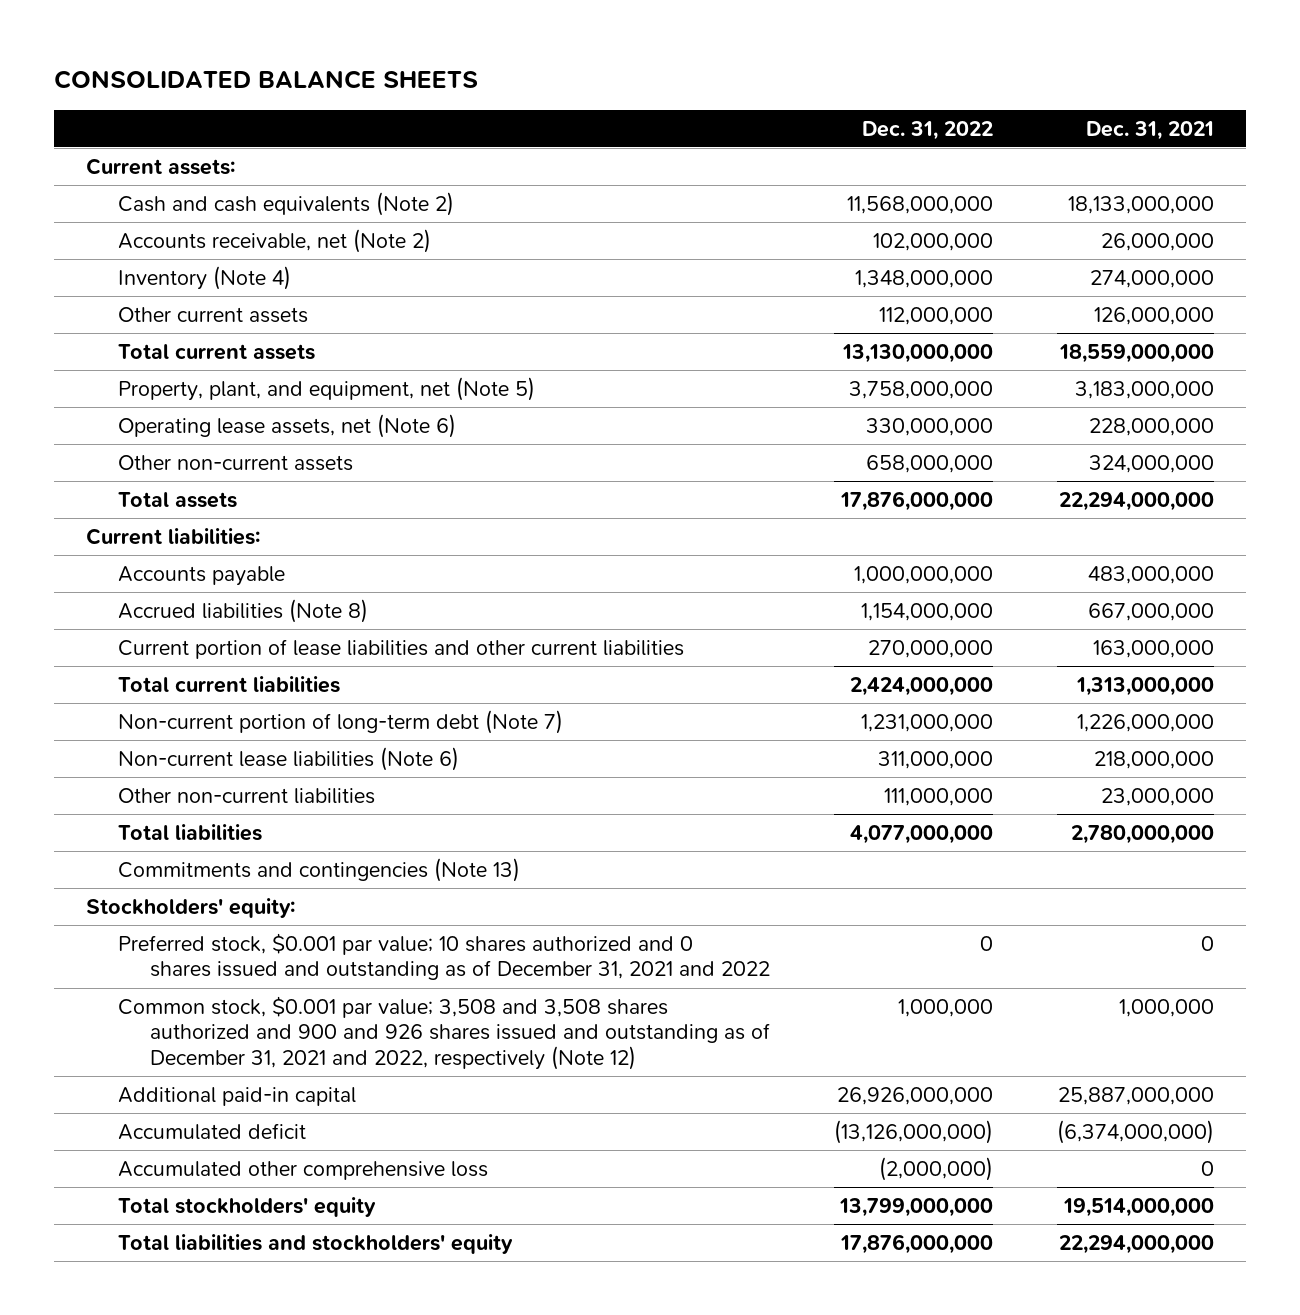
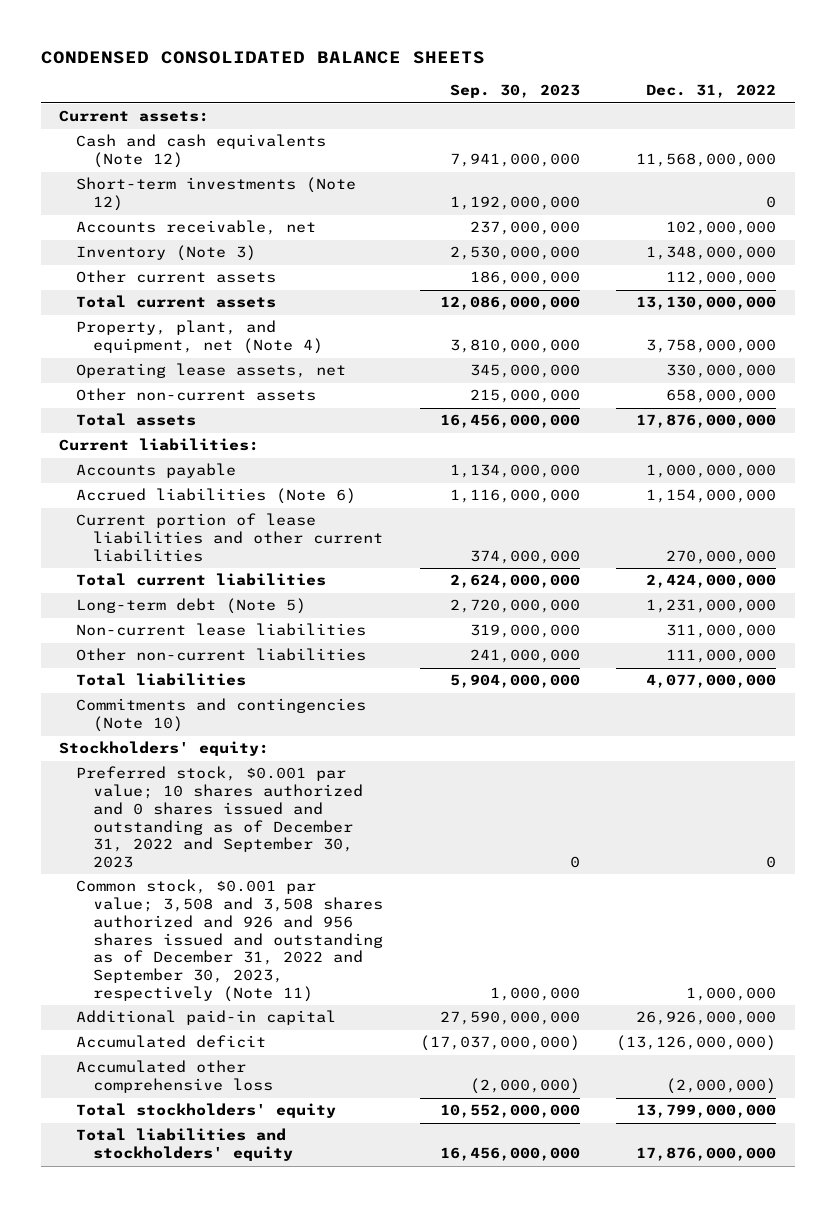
[54,70,479,90] CONSOLIDATED BALANCE SHEETS -> [41,51,486,65] CONDENSED CONSOLIDATED BALANCE SHEETS
[1085,120,1214,140] Dec. 31, 2021 -> none
none -> [449,84,580,99] Sep. 30, 2023
[118,191,455,216] Cash and cash equivalents (Note 2) -> [76,134,327,169] Cash and cash equivalents (Note 12)
none -> [76,177,357,212] Short-term investments (Note 12)
[118,228,432,253] Accounts receivable, net (Note 2) -> [76,220,317,236] Accounts receivable, net
[118,265,292,290] Inventory (Note 4) -> [76,245,257,262] Inventory (Note 3)
[118,376,536,401] Property, plant, and equipment, net (Note 5) -> [76,320,324,355] Property, plant, and equipment, net (Note 4)
[118,413,457,438] Operating lease assets, net (Note 6) -> [76,363,347,379] Operating lease assets, net
[118,598,369,623] Accrued liabilities (Note 8) -> [76,488,357,505] Accrued liabilities (Note 6)
[118,709,564,734] Non-current portion of long-term debt (Note 7) -> [76,598,307,615] Long-term debt (Note 5)
[118,746,460,771] Non-current lease liabilities (Note 6) -> [76,623,367,637] Non-current lease liabilities
[118,857,521,882] Commitments and contingencies (Note 13) -> [76,698,367,733] Commitments and contingencies (Note 10)
[118,932,770,981] Preferred stock, $0.001 par value; 10 shares authorized and 0 shares issued and outstanding as of December 31, 2021 and 2022 -> [76,766,364,868] Preferred stock, $0.001 par value; 10 shares authorized and 0 shares issued and outstanding as of December 31, 2022 and September 30, 2023
[118,995,770,1070] Common stock, $0.001 par value; 3,508 and 3,508 shares authorized and 900 and 926 shares issued and outstanding as of December 31, 2021 and 2022, respectively (Note 12) -> [76,879,384,1002] Common stock, $0.001 par value; 3,508 and 3,508 shares authorized and 926 and 956 shares issued and outstanding as of December 31, 2022 and September 30, 2023, respectively (Note 11)

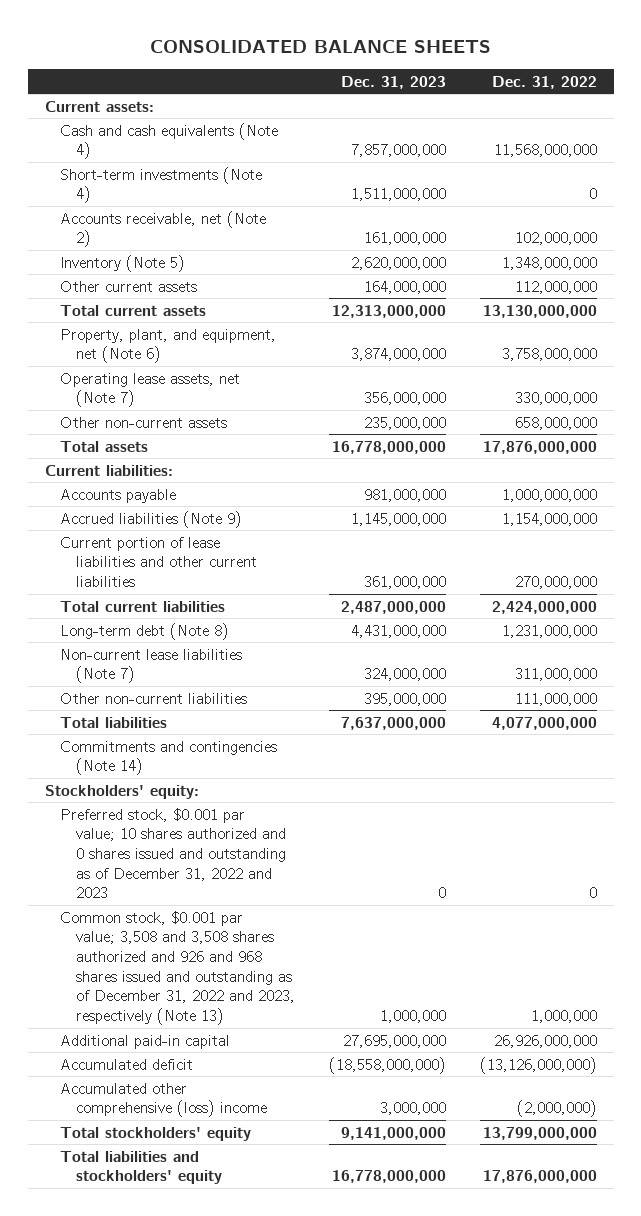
[41,51,486,65] CONDENSED CONSOLIDATED BALANCE SHEETS -> [149,39,491,53] CONSOLIDATED BALANCE SHEETS
[449,84,580,99] Sep. 30, 2023 -> none
none -> [340,75,446,89] Dec. 31, 2023
[76,134,327,169] Cash and cash equivalents (Note 12) -> [60,122,279,160] Cash and cash equivalents (Note 4)
[76,177,357,212] Short-term investments (Note 12) -> [60,166,263,204] Short-term investments (Note 4)
[76,220,317,236] Accounts receivable, net -> [60,210,267,248] Accounts receivable, net (Note 2)
[76,245,257,262] Inventory (Note 3) -> [60,254,186,272] Inventory (Note 5)
[76,320,324,355] Property, plant, and equipment, net (Note 4) -> [60,328,277,364] Property, plant, and equipment, net (Note 6)
[76,363,347,379] Operating lease assets, net -> [60,372,241,408] Operating lease assets, net (Note 7)
[76,488,357,505] Accrued liabilities (Note 6) -> [60,510,243,528] Accrued liabilities (Note 9)
[76,598,307,615] Long-term debt (Note 5) -> [60,622,230,640] Long-term debt (Note 8)
[76,623,367,637] Non-current lease liabilities -> [60,648,243,684] Non-current lease liabilities (Note 7)
[76,698,367,733] Commitments and contingencies (Note 10) -> [60,740,278,776] Commitments and contingencies (Note 14)
[76,766,364,868] Preferred stock, $0.001 par value; 10 shares authorized and 0 shares issued and outstanding as of December 31, 2022 and September 30, 2023 -> [60,807,286,899] Preferred stock, $0.001 par value; 10 shares authorized and 0 shares issued and outstanding as of December 31, 2022 and 2023
[76,879,384,1002] Common stock, $0.001 par value; 3,508 and 3,508 shares authorized and 926 and 956 shares issued and outstanding as of December 31, 2022 and September 30, 2023, respectively (Note 11) -> [60,910,295,1026] Common stock, $0.001 par value; 3,508 and 3,508 shares authorized and 926 and 968 shares issued and outstanding as of December 31, 2022 and 2023, respectively (Note 13)
[76,1060,274,1094] Accumulated other comprehensive loss -> [60,1082,267,1118] Accumulated other comprehensive (loss) income

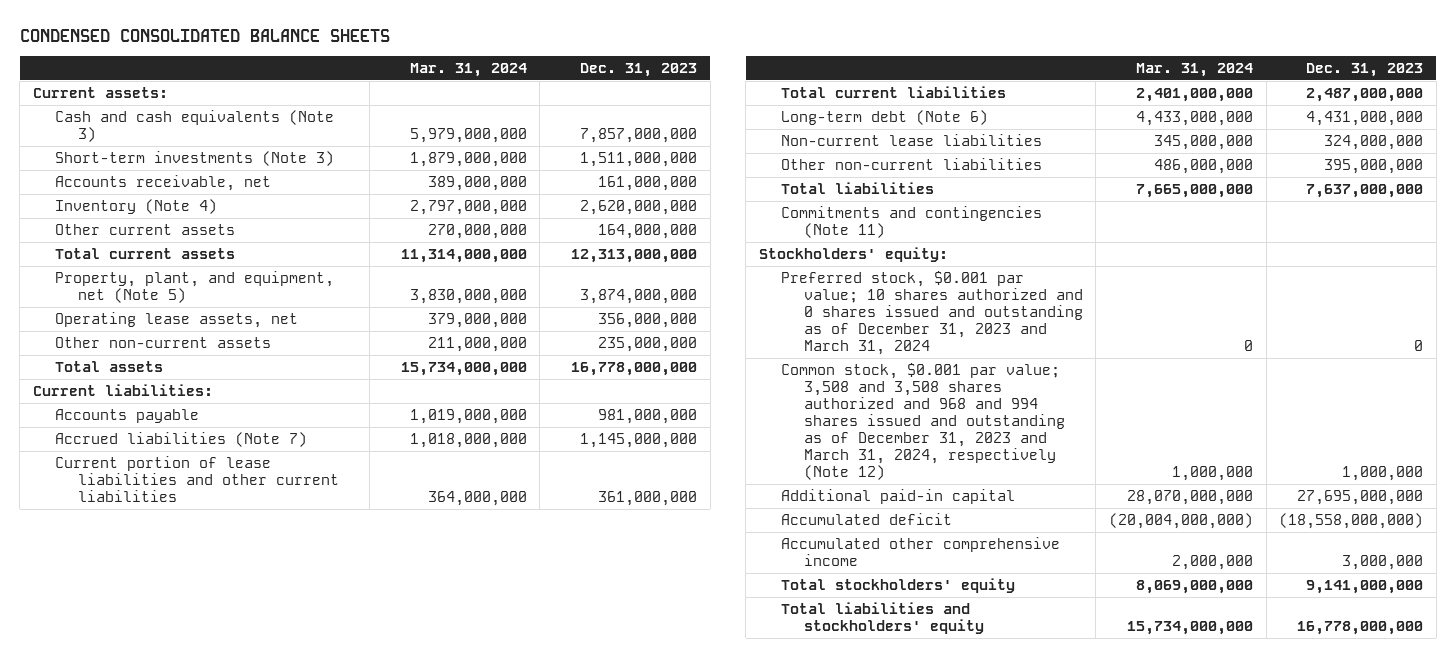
[149,39,491,53] CONSOLIDATED BALANCE SHEETS -> [19,29,390,43] CONDENSED CONSOLIDATED BALANCE SHEETS
[491,75,597,89] Dec. 31, 2022 -> none
none -> [409,63,527,78] Mar. 31, 2024
[60,122,279,160] Cash and cash equivalents (Note 4) -> [55,109,335,142] Cash and cash equivalents (Note 3)
[60,166,263,204] Short-term investments (Note 4) -> [55,150,335,166] Short-term investments (Note 3)
[60,210,267,248] Accounts receivable, net (Note 2) -> [55,174,272,191] Accounts receivable, net
[60,254,186,272] Inventory (Note 5) -> [55,198,218,214] Inventory (Note 4)
[60,328,277,364] Property, plant, and equipment, net (Note 6) -> [55,270,335,303] Property, plant, and equipment, net (Note 5)
[60,372,241,408] Operating lease assets, net (Note 7) -> [55,311,299,328] Operating lease assets, net
[60,510,243,528] Accrued liabilities (Note 9) -> [55,431,308,447] Accrued liabilities (Note 7)
[60,622,230,640] Long-term debt (Note 8) -> [781,109,989,125] Long-term debt (Note 6)
[60,648,243,684] Non-current lease liabilities (Note 7) -> [781,133,1043,146] Non-current lease liabilities
[60,740,278,776] Commitments and contingencies (Note 14) -> [781,205,1043,238] Commitments and contingencies (Note 11)
[60,807,286,899] Preferred stock, $0.001 par value; 10 shares authorized and 0 shares issued and outstanding as of December 31, 2022 and 2023 -> [781,270,1083,355] Preferred stock, $0.001 par value; 10 shares authorized and 0 shares issued and outstanding as of December 31, 2023 and March 31, 2024
[60,910,295,1026] Common stock, $0.001 par value; 3,508 and 3,508 shares authorized and 926 and 968 shares issued and outstanding as of December 31, 2022 and 2023, respectively (Note 13) -> [781,362,1065,480] Common stock, $0.001 par value; 3,508 and 3,508 shares authorized and 968 and 994 shares issued and outstanding as of December 31, 2023 and March 31, 2024, respectively (Note 12)
[60,1082,267,1118] Accumulated other comprehensive (loss) income -> [781,536,1061,566] Accumulated other comprehensive income

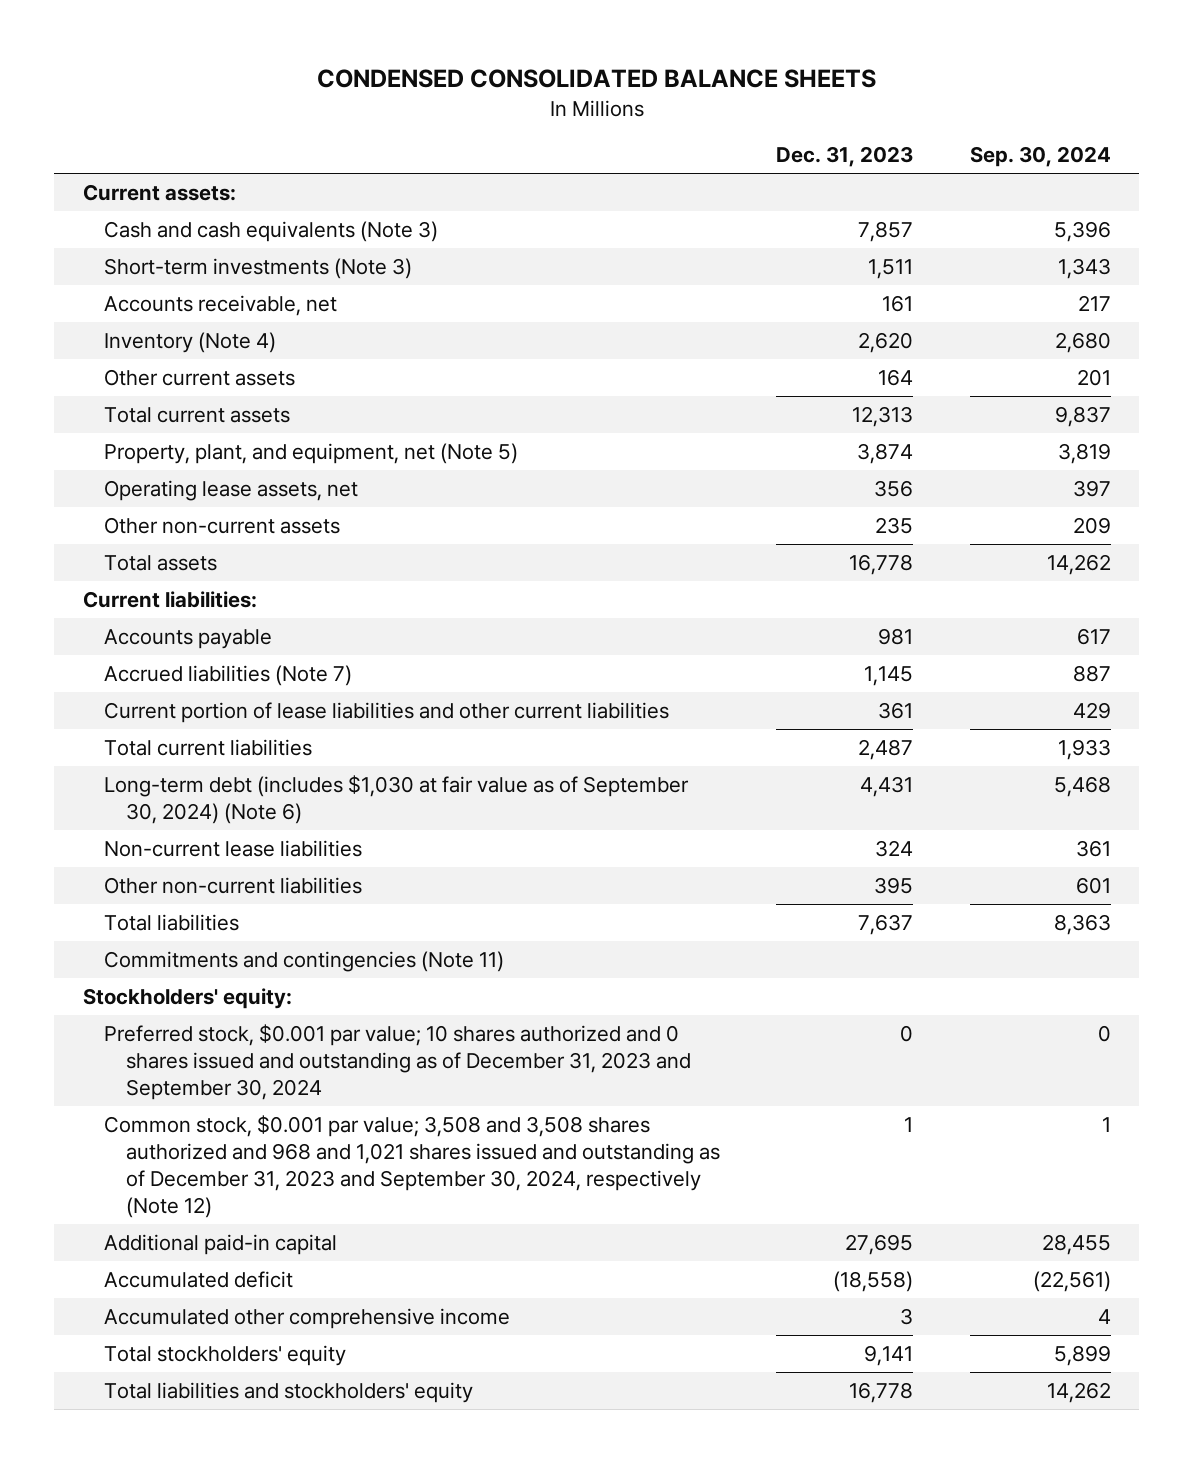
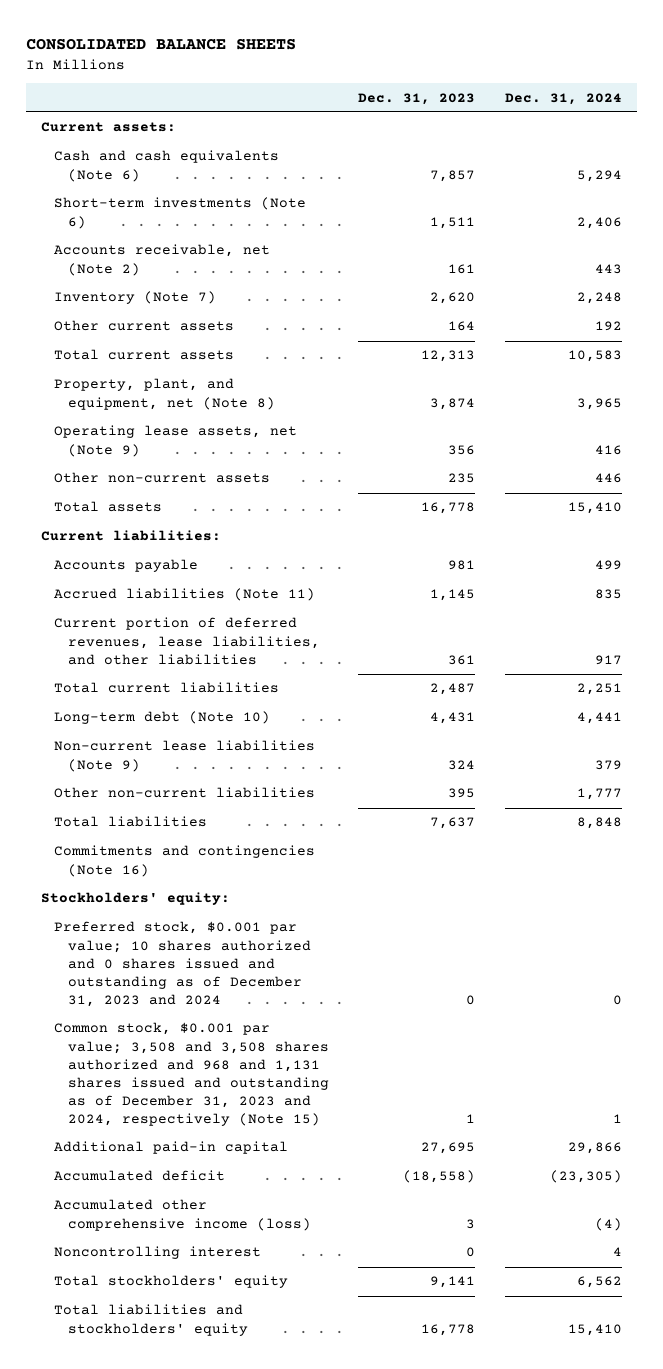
[316,69,876,89] CONDENSED CONSOLIDATED BALANCE SHEETS -> [26,37,297,50] CONSOLIDATED BALANCE SHEETS
[969,146,1111,168] Sep. 30, 2024 -> none
none -> [504,92,622,105] Dec. 31, 2024
[104,220,439,242] Cash and cash equivalents (Note 3) -> [54,150,280,182] Cash and cash equivalents (Note 6)
[104,257,413,279] Short-term investments (Note 3) -> [54,197,307,229] Short-term investments (Note 6)
[104,294,338,316] Accounts receivable, net -> [54,244,271,276] Accounts receivable, net (Note 2)
[104,331,277,353] Inventory (Note 4) -> [54,291,217,305] Inventory (Note 7)
[104,442,519,464] Property, plant, and equipment, net (Note 5) -> [54,378,275,410] Property, plant, and equipment, net (Note 8)
[104,479,359,501] Operating lease assets, net -> [54,425,298,457] Operating lease assets, net (Note 9)
[104,664,353,686] Accrued liabilities (Note 7) -> [54,588,316,602] Accrued liabilities (Note 11)
[104,701,670,723] Current portion of lease liabilities and other current liabilities -> [54,617,320,665] Current portion of deferred revenues, lease liabilities, and other liabilities
[104,774,690,824] Long-term debt (includes $1,030 at fair value as of September 30, 2024) (Note 6) -> [54,711,271,725] Long-term debt (Note 10)
[104,839,363,857] Non-current lease liabilities -> [54,740,316,772] Non-current lease liabilities (Note 9)
[104,950,505,972] Commitments and contingencies (Note 11) -> [54,845,316,877] Commitments and contingencies (Note 16)
[104,1023,691,1101] Preferred stock, $0.001 par value; 10 shares authorized and 0 shares issued and outstanding as of December 31, 2023 and September 30, 2024 -> [54,921,311,1008] Preferred stock, $0.001 par value; 10 shares authorized and 0 shares issued and outstanding as of December 31, 2023 and 2024
[104,1114,720,1219] Common stock, $0.001 par value; 3,508 and 3,508 shares authorized and 968 and 1,021 shares issued and outstanding as of December 31, 2023 and September 30, 2024, respectively (Note 12) -> [54,1022,329,1127] Common stock, $0.001 par value; 3,508 and 3,508 shares authorized and 968 and 1,131 shares issued and outstanding as of December 31, 2023 and 2024, respectively (Note 15)
[104,1307,511,1329] Accumulated other comprehensive income -> [54,1199,311,1231] Accumulated other comprehensive income (loss)
none -> [54,1246,262,1260] Noncontrolling interest

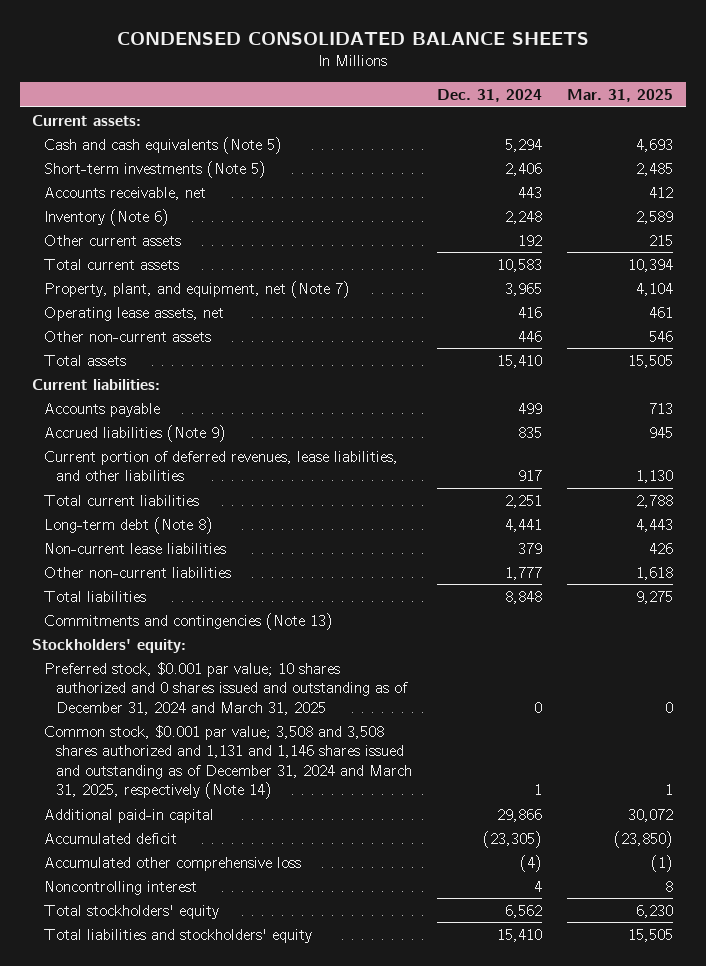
[26,37,297,50] CONSOLIDATED BALANCE SHEETS -> [116,31,589,45] CONDENSED CONSOLIDATED BALANCE SHEETS
[358,92,476,105] Dec. 31, 2023 -> none
none -> [567,89,674,103] Mar. 31, 2025
[54,150,280,182] Cash and cash equivalents (Note 6) -> [44,136,283,154] Cash and cash equivalents (Note 5)
[54,197,307,229] Short-term investments (Note 6) -> [44,160,267,178] Short-term investments (Note 5)
[54,244,271,276] Accounts receivable, net (Note 2) -> [44,186,207,200] Accounts receivable, net
[54,291,217,305] Inventory (Note 7) -> [44,208,170,226] Inventory (Note 6)
[54,378,275,410] Property, plant, and equipment, net (Note 8) -> [44,280,351,298] Property, plant, and equipment, net (Note 7)
[54,425,298,457] Operating lease assets, net (Note 9) -> [44,306,225,321] Operating lease assets, net
[54,588,316,602] Accrued liabilities (Note 11) -> [44,424,227,442] Accrued liabilities (Note 9)
[54,711,271,725] Long-term debt (Note 10) -> [44,516,214,534] Long-term debt (Note 8)
[54,740,316,772] Non-current lease liabilities (Note 9) -> [44,542,227,554] Non-current lease liabilities
[54,845,316,877] Commitments and contingencies (Note 16) -> [44,612,334,630] Commitments and contingencies (Note 13)
[54,921,311,1008] Preferred stock, $0.001 par value; 10 shares authorized and 0 shares issued and outstanding as of December 31, 2023 and 2024 -> [44,661,409,715] Preferred stock, $0.001 par value; 10 shares authorized and 0 shares issued and outstanding as of December 31, 2024 and March 31, 2025
[54,1022,329,1127] Common stock, $0.001 par value; 3,508 and 3,508 shares authorized and 968 and 1,131 shares issued and outstanding as of December 31, 2023 and 2024, respectively (Note 15) -> [44,724,413,800] Common stock, $0.001 par value; 3,508 and 3,508 shares authorized and 1,131 and 1,146 shares issued and outstanding as of December 31, 2024 and March 31, 2025, respectively (Note 14)
[54,1199,311,1231] Accumulated other comprehensive income (loss) -> [44,856,302,871] Accumulated other comprehensive loss

